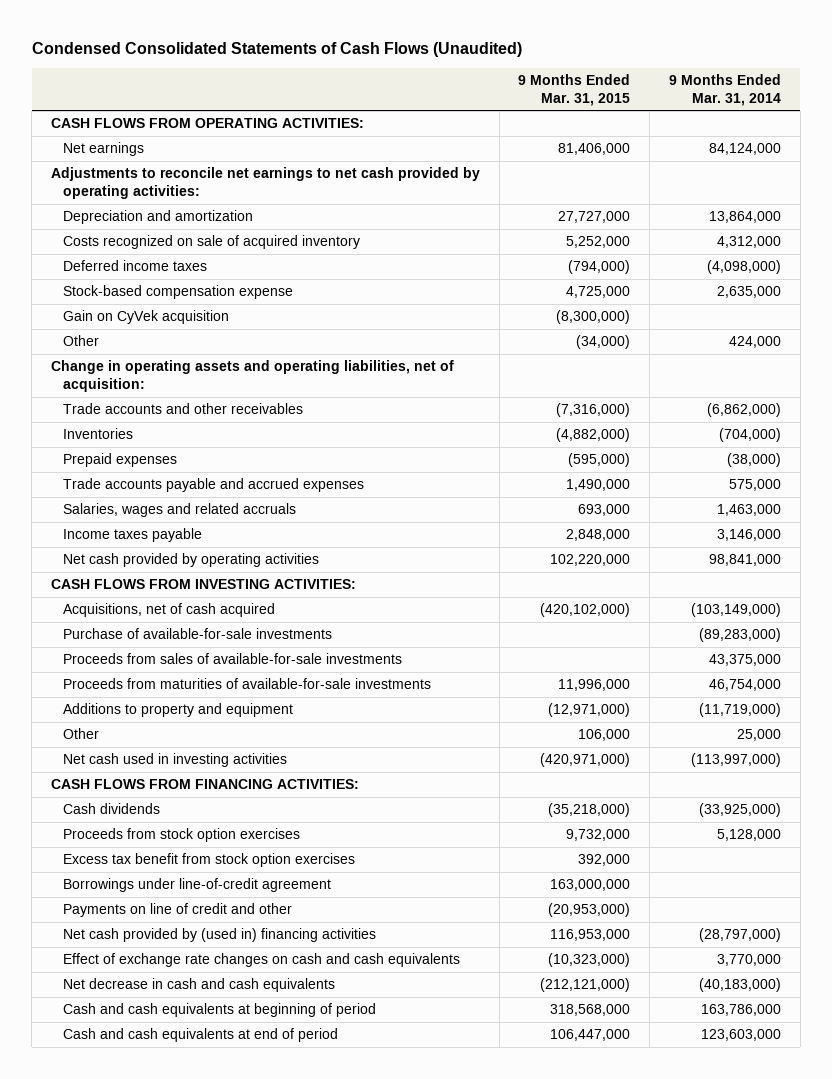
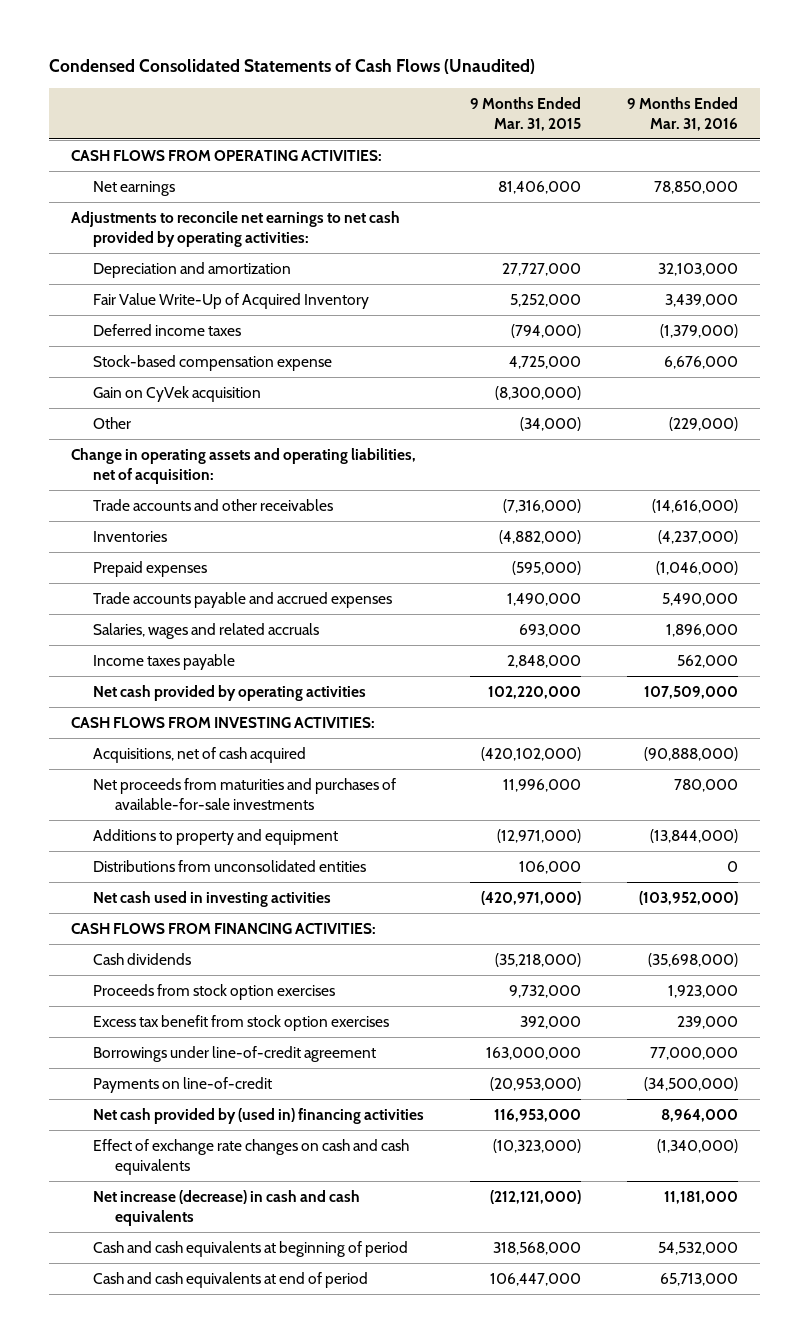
[668,74,781,106] 9 Months Ended Mar. 31, 2014 -> none
none -> [626,96,738,131] 9 Months Ended Mar. 31, 2016
[62,235,360,250] Costs recognized on sale of acquired inventory -> [93,292,370,309] Fair Value Write-Up of Acquired Inventory
[62,628,332,640] Purchase of available-for-sale investments -> none
[62,653,402,665] Proceeds from sales of available-for-sale investments -> none
[62,678,431,690] Proceeds from maturities of available-for-sale investments -> [93,777,397,810] Net proceeds from maturities and purchases of available-for-sale investments
[62,728,99,740] Other -> none
none -> [93,859,367,872] Distributions from unconsolidated entities
[62,903,292,918] Payments on line of credit and other -> [93,1076,273,1093] Payments on line-of-credit
[62,978,335,993] Net decrease in cash and cash equivalents -> [93,1189,361,1226] Net increase (decrease) in cash and cash equivalents

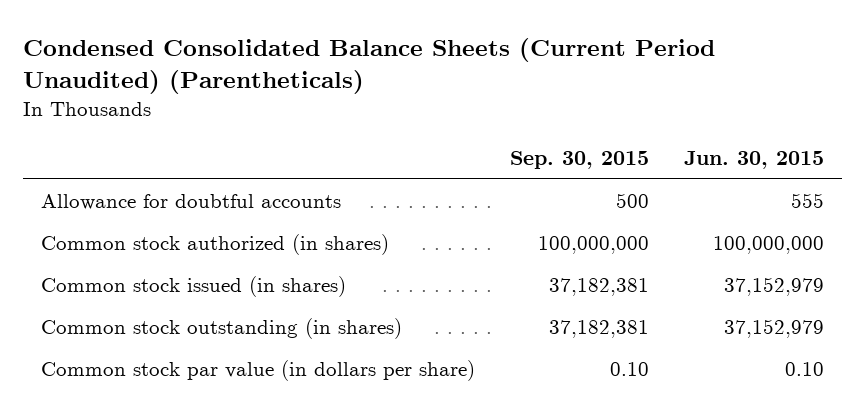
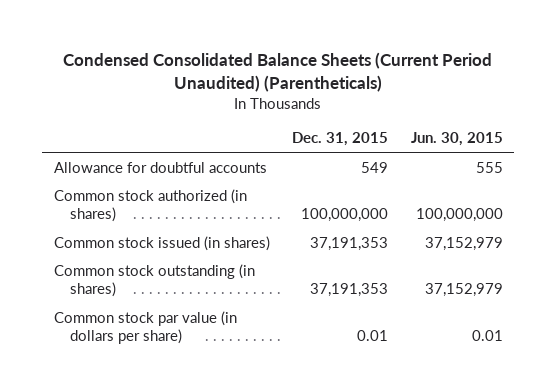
[510,150,650,169] Sep. 30, 2015 -> none
none -> [292,132,389,147] Dec. 31, 2015
[785,362,825,377] 0.10 -> [472,329,504,341] 0.01

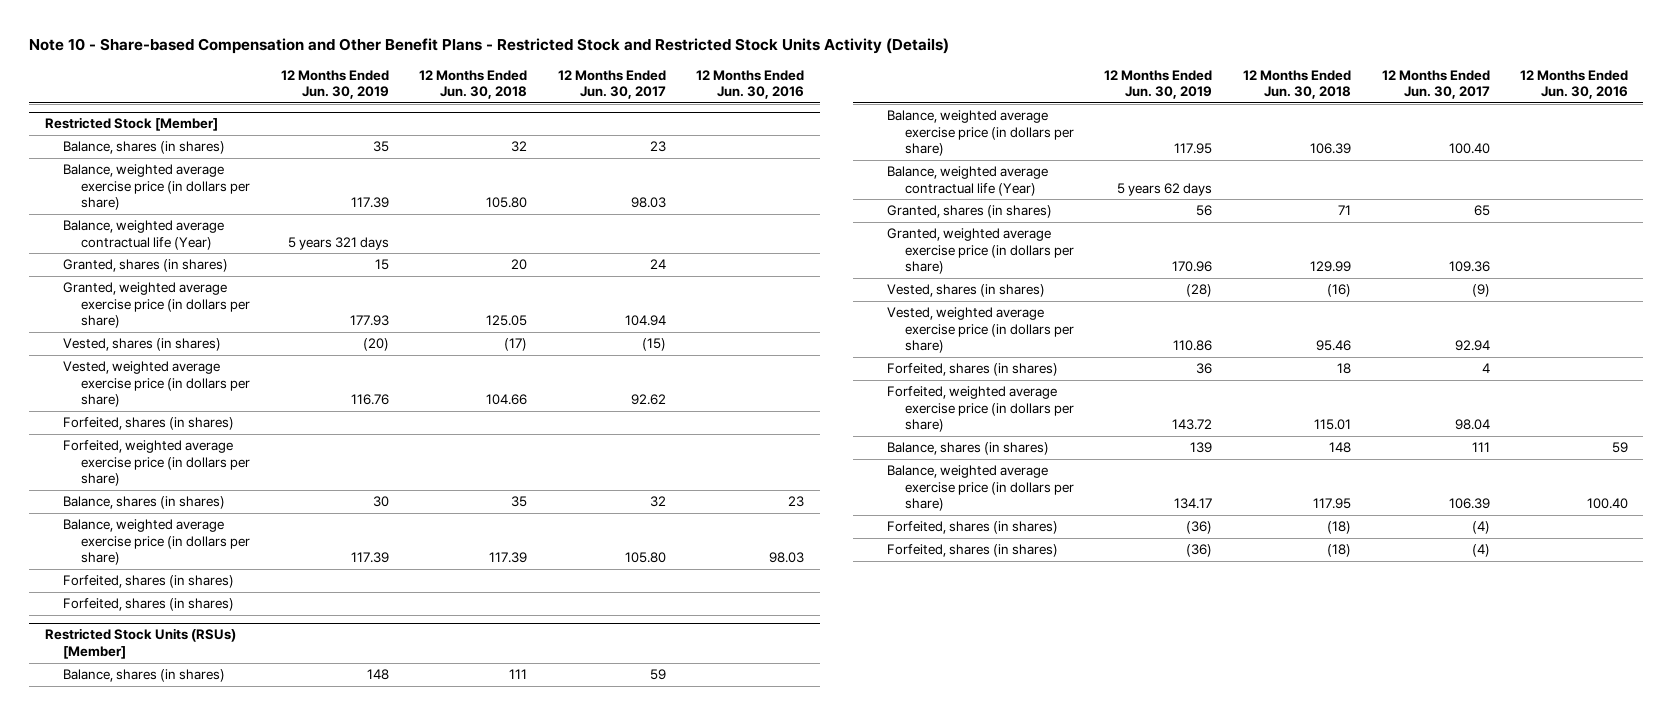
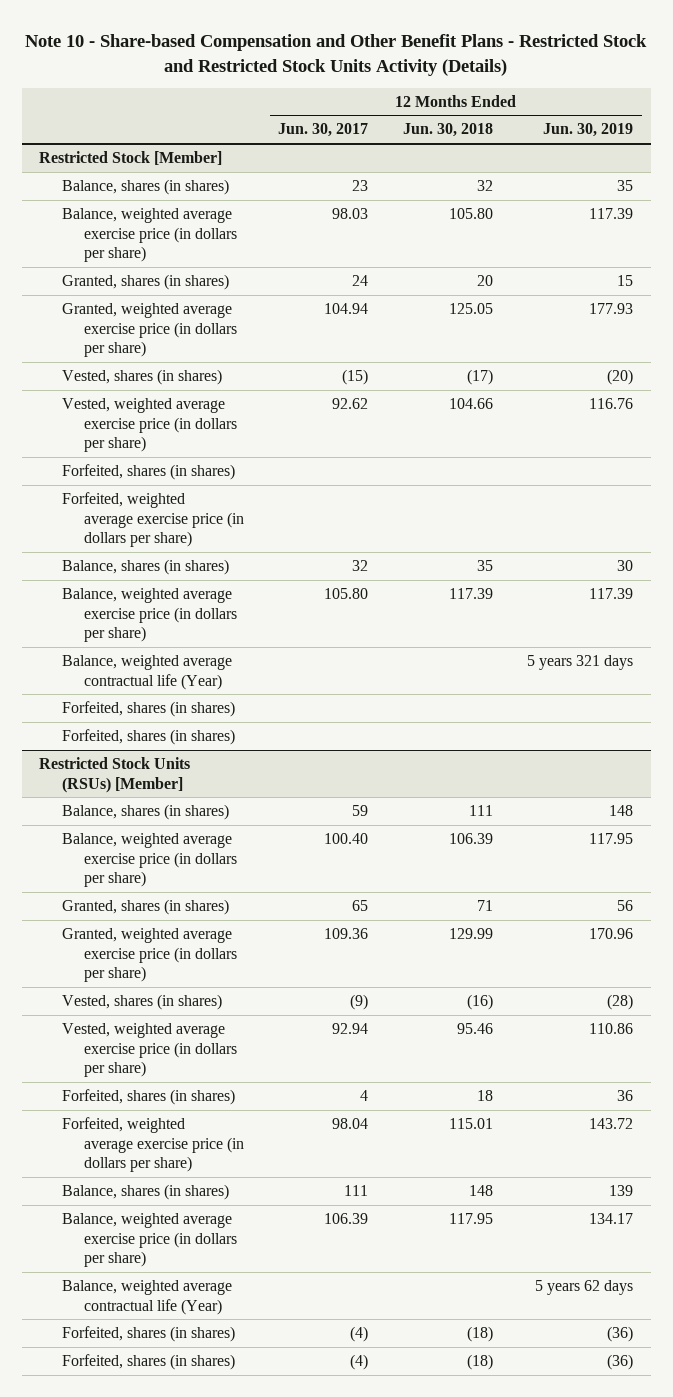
[696,69,805,100] 12 Months Ended Jun. 30, 2016 -> none
[62,220,224,250] Balance, weighted average contractual life (Year) -> [61,655,232,690] Balance, weighted average contractual life (Year)
[886,166,1048,196] Balance, weighted average contractual life (Year) -> [61,1280,232,1315] Balance, weighted average contractual life (Year)

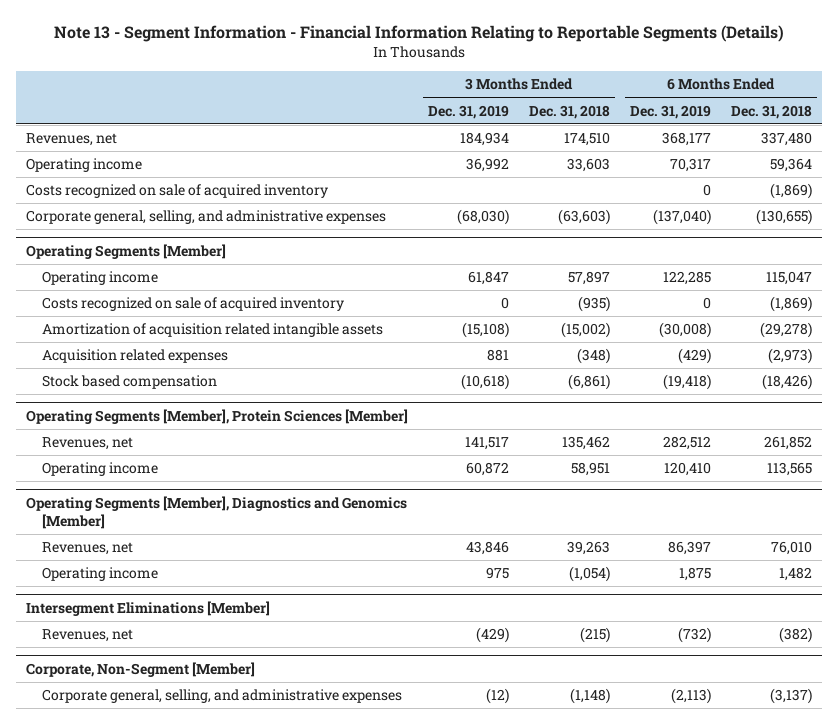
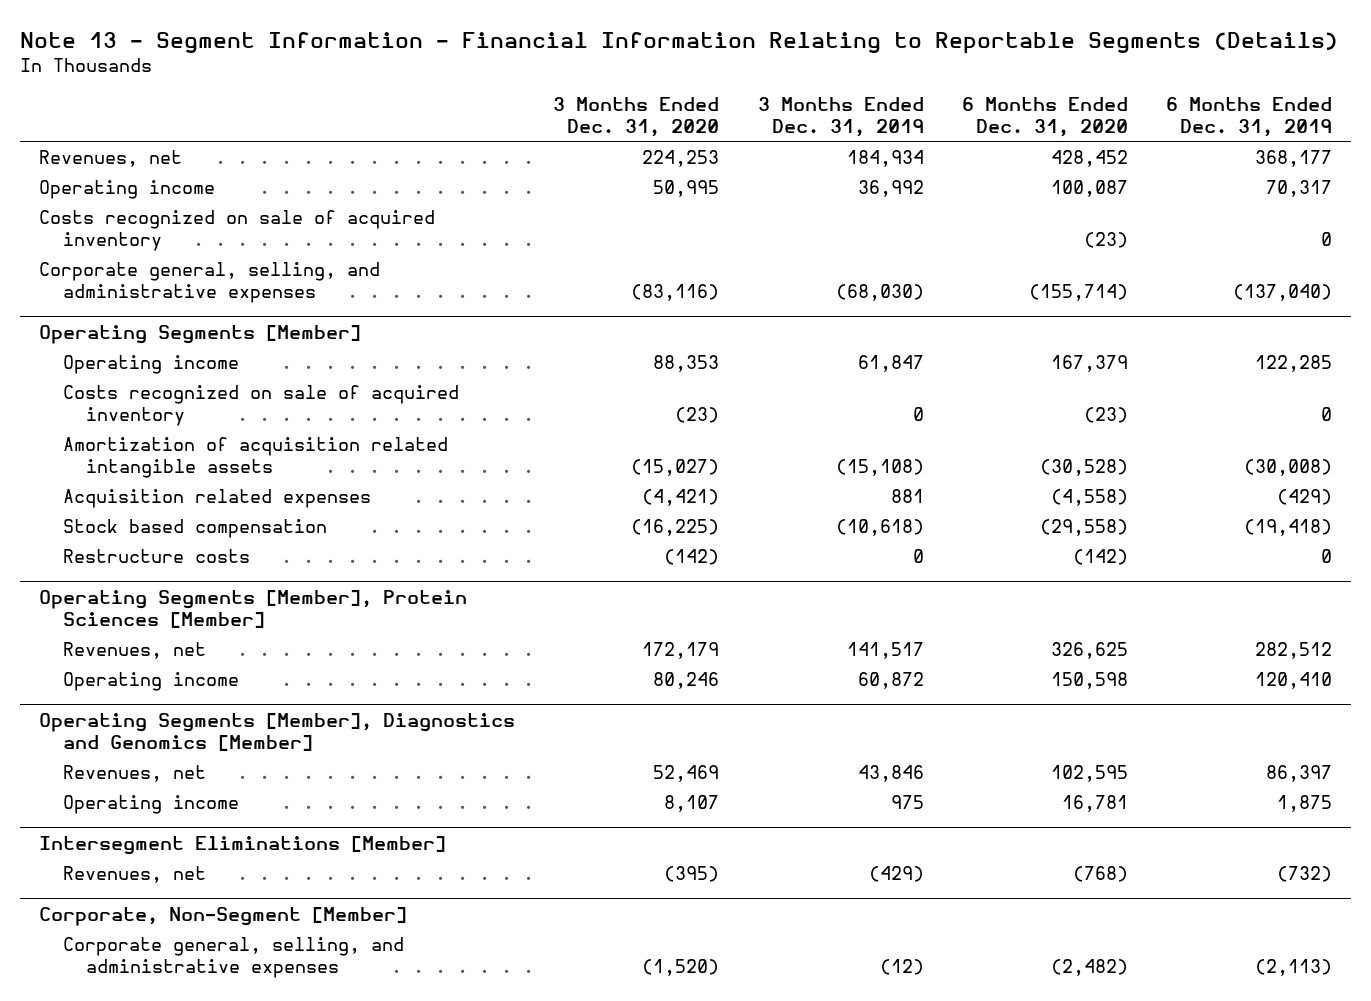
[529,104,611,119] Dec. 31, 2018 -> none
[731,104,813,119] Dec. 31, 2018 -> none
none -> [553,97,720,138] 3 Months Ended Dec. 31, 2020
none -> [961,97,1128,138] 6 Months Ended Dec. 31, 2020
none -> [62,548,250,563] Restructure costs

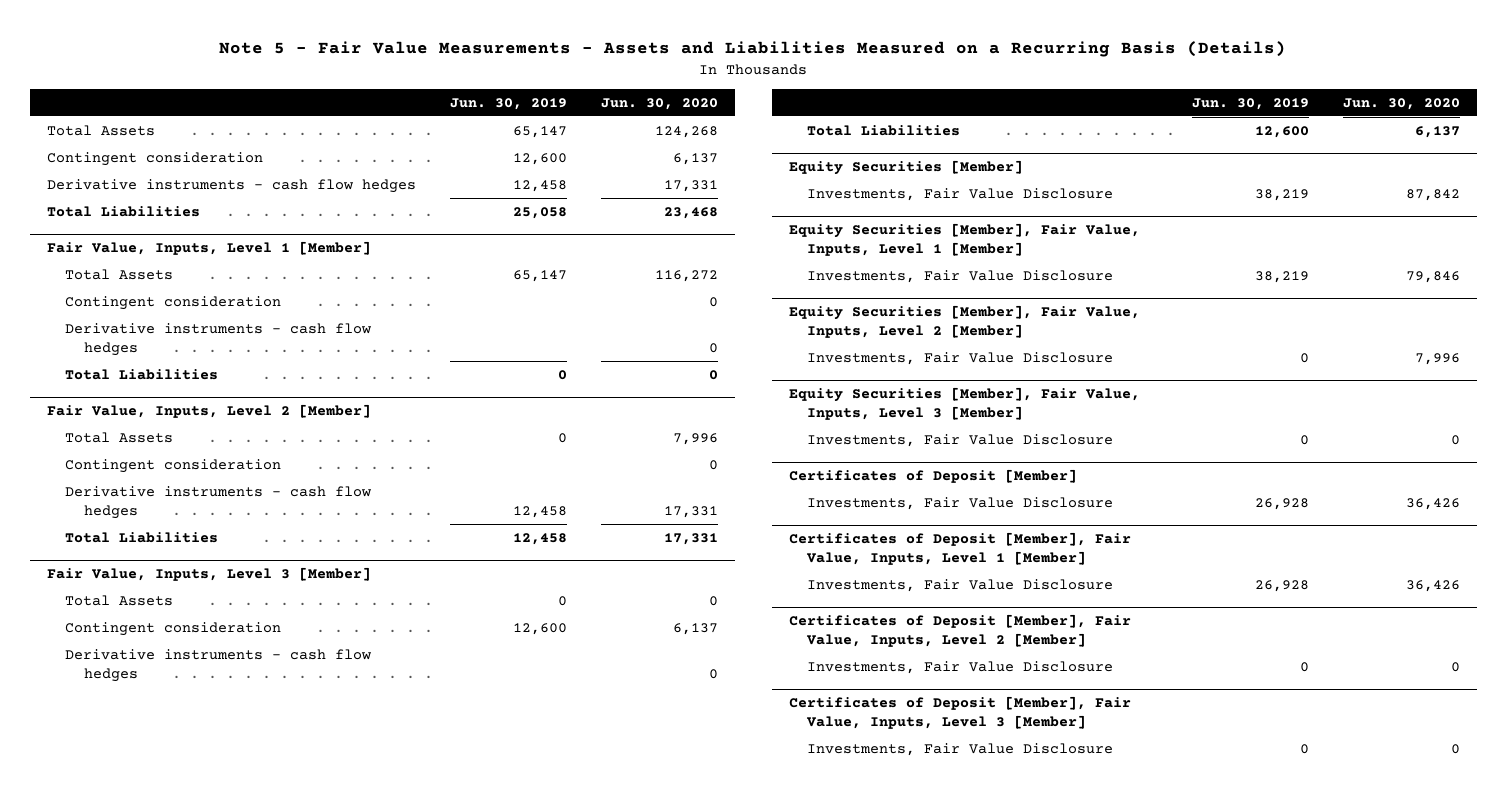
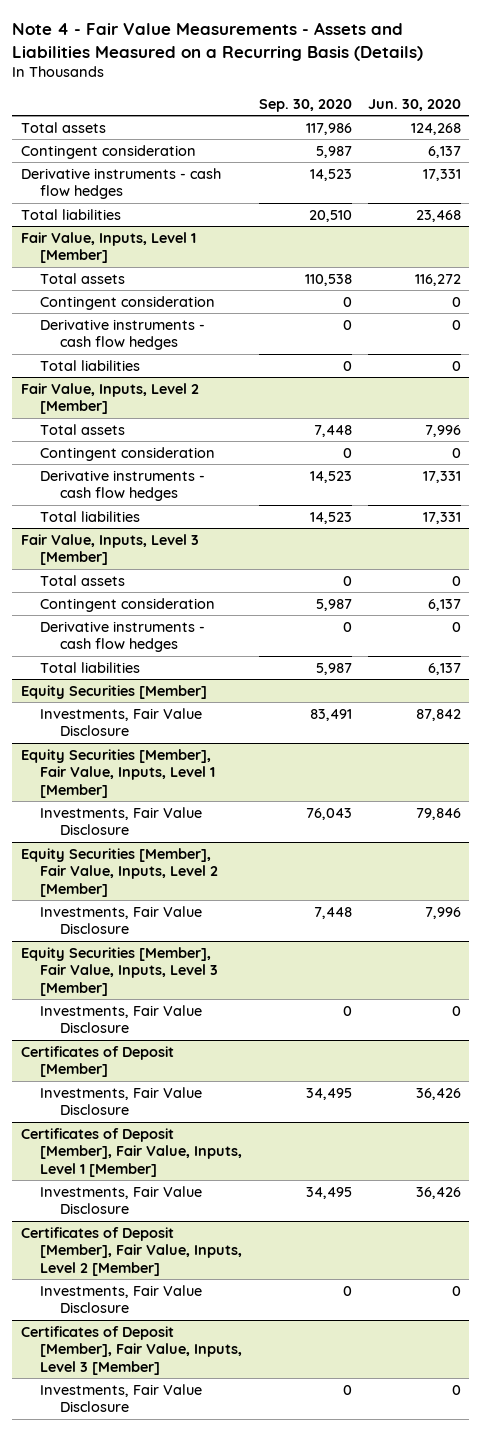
[219,41,1287,58] Note 5 - Fair Value Measurements - Assets and Liabilities Measured on a Recurring Basis (Details) -> [12,22,424,61] Note 4 - Fair Value Measurements - Assets and Liabilities Measured on a Recurring Basis (Details)
[449,97,567,110] Jun. 30, 2019 -> none
none -> [258,98,352,112] Sep. 30, 2020
[46,124,155,136] Total Assets -> [20,121,106,133] Total assets
[46,205,200,217] Total Liabilities -> [20,208,121,220] Total liabilities
[65,268,174,280] Total Assets -> [40,272,126,284] Total assets
[65,368,219,380] Total Liabilities -> [40,359,141,371] Total liabilities
[65,431,174,443] Total Assets -> [40,423,126,435] Total assets
[65,531,219,543] Total Liabilities -> [40,510,141,522] Total liabilities
[65,594,174,606] Total Assets -> [40,574,126,586] Total assets
[807,124,961,136] Total Liabilities -> [40,661,141,673] Total liabilities

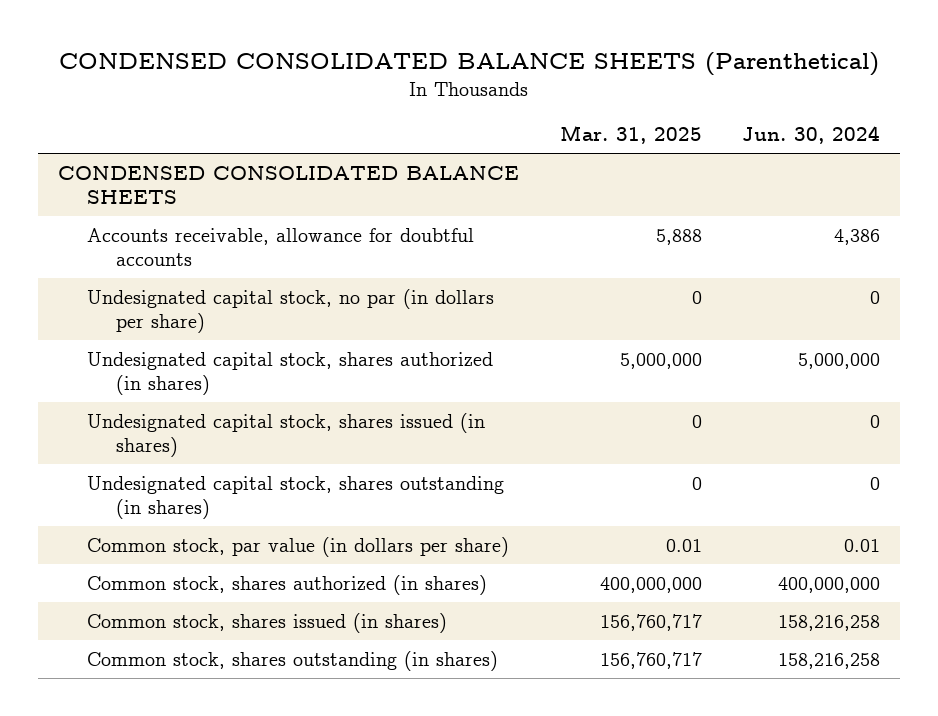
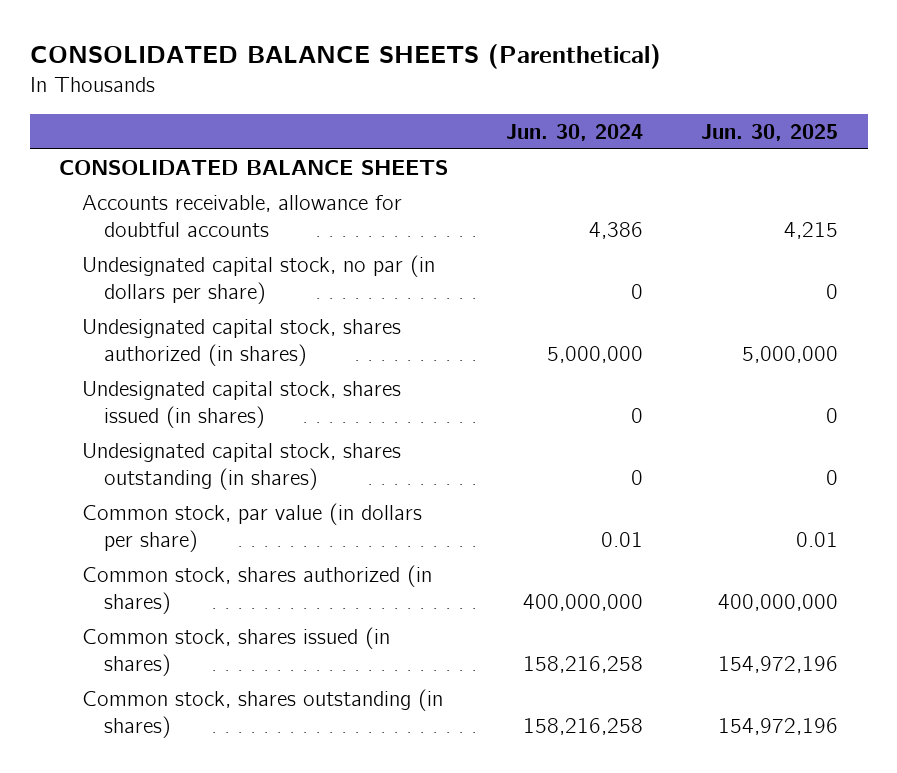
[59,51,880,76] CONDENSED CONSOLIDATED BALANCE SHEETS (Parenthetical) -> [29,44,661,70] CONSOLIDATED BALANCE SHEETS (Parenthetical)
[559,125,702,145] Mar. 31, 2025 -> none
none -> [701,123,839,141] Jun. 30, 2025
[58,165,520,205] CONDENSED CONSOLIDATED BALANCE SHEETS -> [58,159,448,175] CONSOLIDATED BALANCE SHEETS

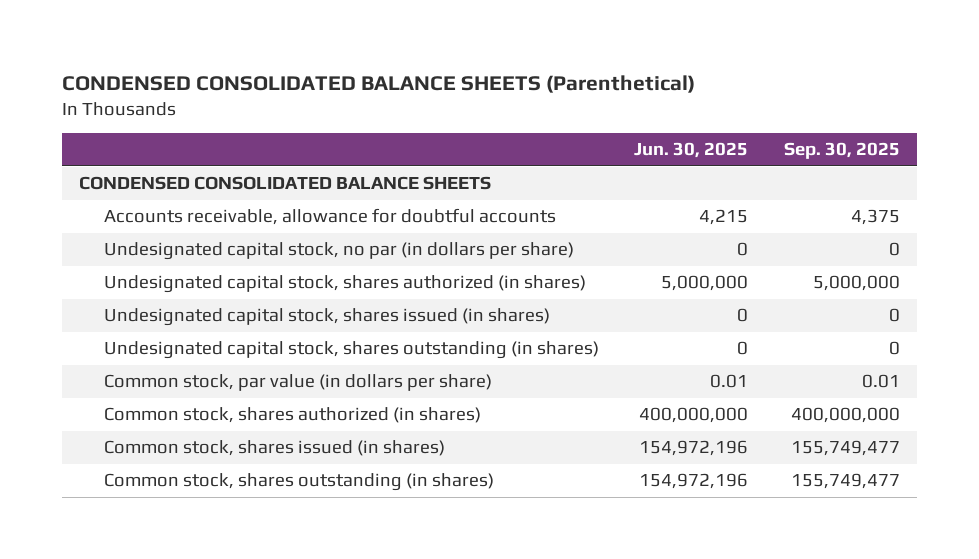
[29,44,661,70] CONSOLIDATED BALANCE SHEETS (Parenthetical) -> [61,74,695,93] CONDENSED CONSOLIDATED BALANCE SHEETS (Parenthetical)
[506,123,644,141] Jun. 30, 2024 -> none
none -> [783,142,900,160] Sep. 30, 2025
[58,159,448,175] CONSOLIDATED BALANCE SHEETS -> [79,176,492,191] CONDENSED CONSOLIDATED BALANCE SHEETS

